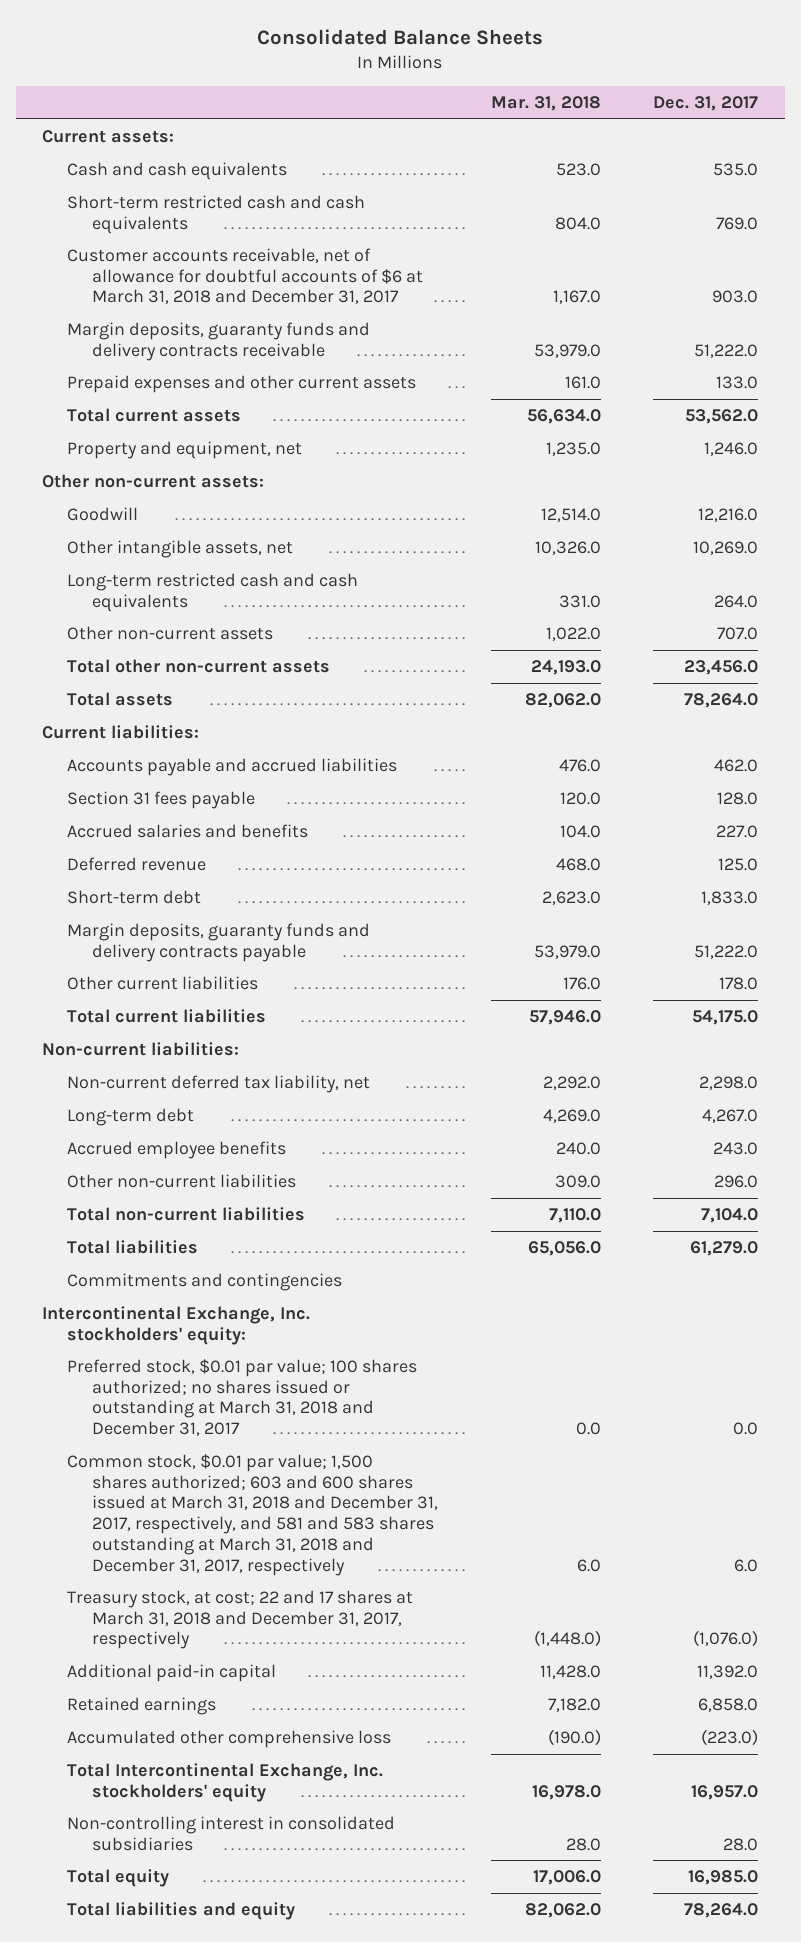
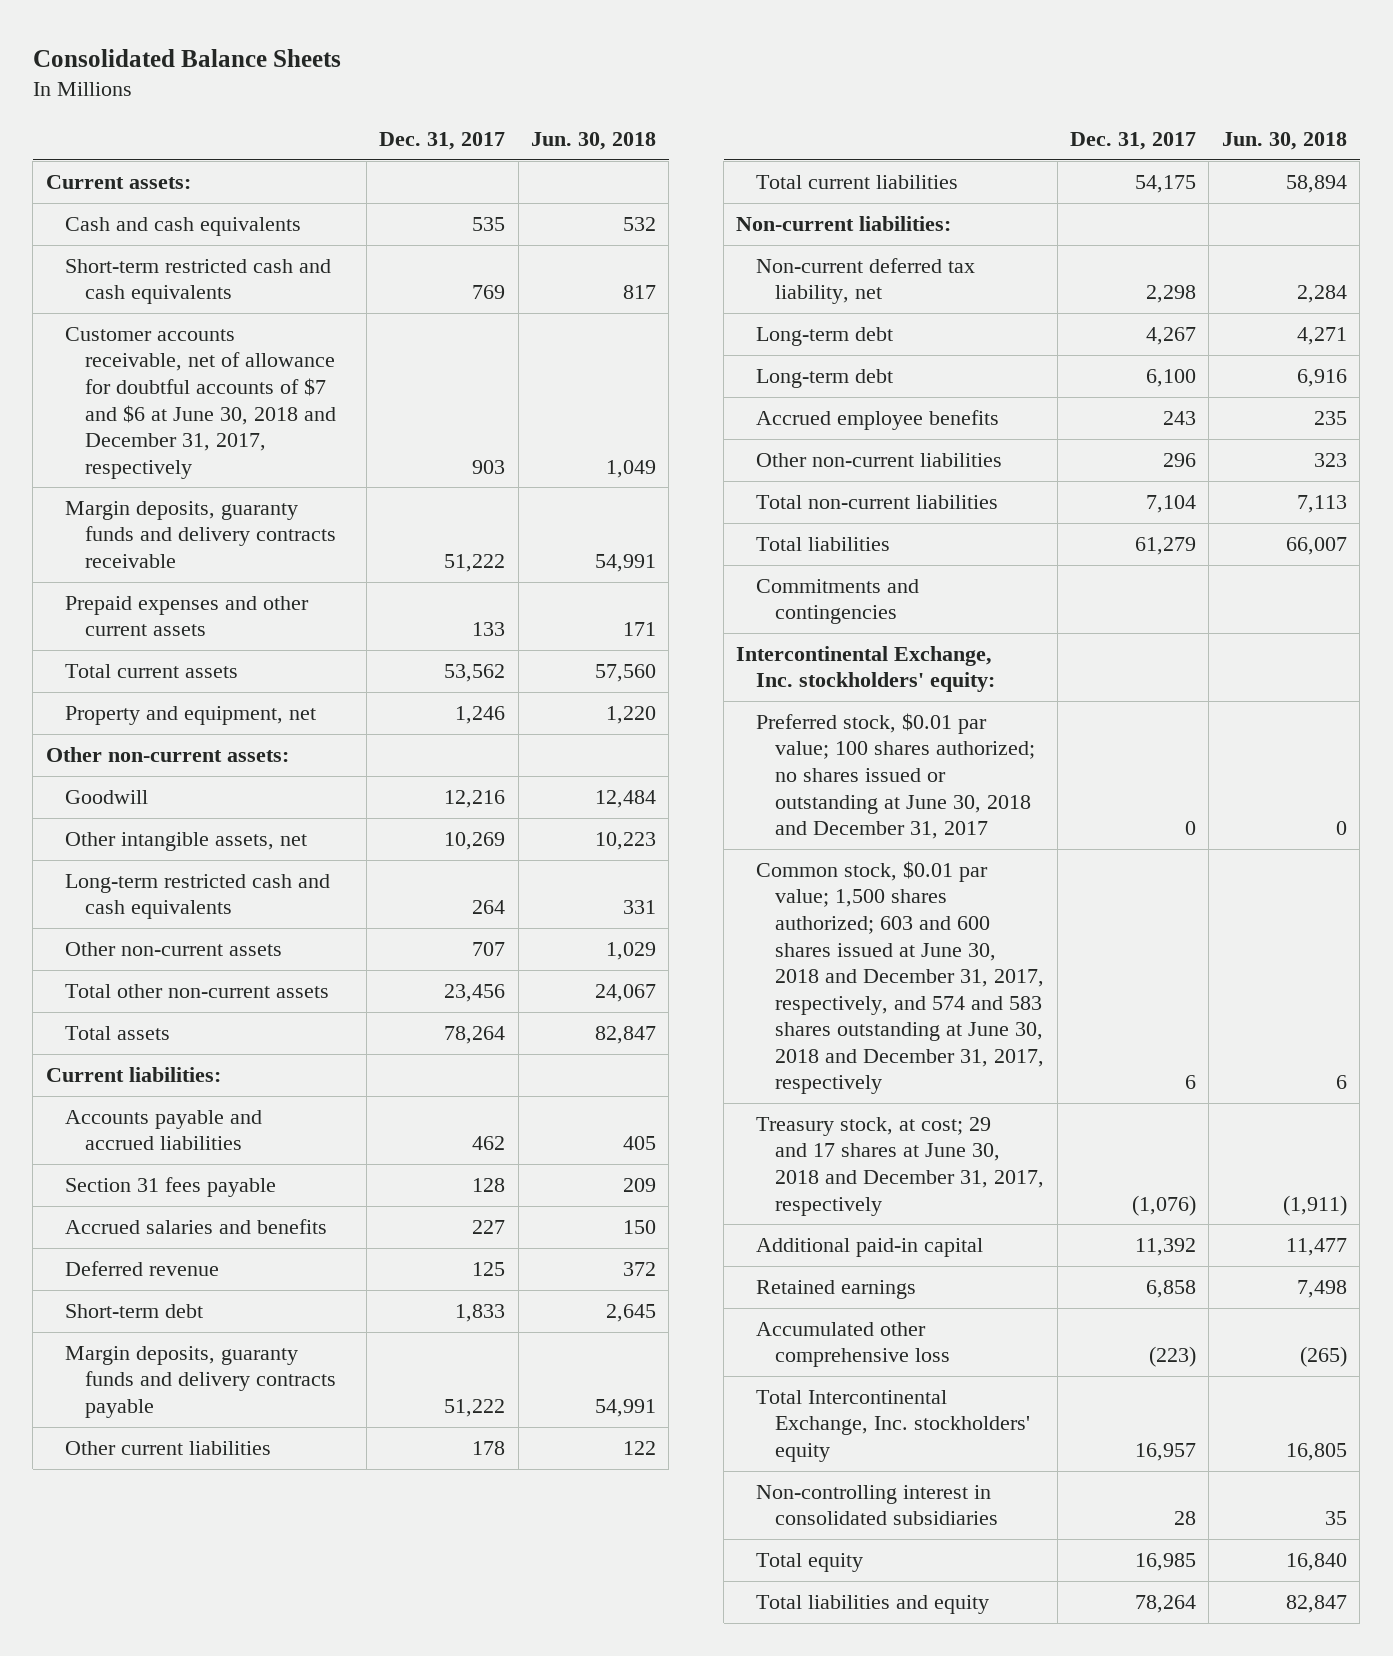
[490,96,601,112] Mar. 31, 2018 -> none
none -> [531,132,657,151] Jun. 30, 2018
[713,163,759,177] 535.0 -> [472,216,506,231] 535
[716,216,759,230] 769.0 -> [472,285,506,300] 769
[67,248,424,305] Customer accounts receivable, net of allowance for doubtful accounts of $6 at March 31, 2018 and December 31, 2017 -> [65,326,336,479] Customer accounts receivable, net of allowance for doubtful accounts of $7 and $6 at June 30, 2018 and December 31, 2017, respectively
[712,290,759,304] 903.0 -> [472,459,506,474] 903
[694,343,759,358] 51,222.0 -> [444,554,506,573] 51,222
[716,376,759,390] 133.0 -> [472,622,506,637] 133
[685,409,759,425] 53,562.0 -> [444,663,506,682] 53,562
[704,442,759,457] 1,246.0 -> [455,705,506,724] 1,246
[698,508,759,523] 12,216.0 -> [444,789,506,808] 12,216
[693,541,759,556] 10,269.0 -> [444,831,506,850] 10,269
[714,594,759,608] 264.0 -> [472,900,506,915] 264
[717,627,759,641] 707.0 -> [472,941,506,956] 707
[684,660,759,676] 23,456.0 -> [444,983,506,1002] 23,456
[684,693,759,709] 78,264.0 -> [444,1025,506,1044] 78,264
[714,759,759,773] 462.0 -> [472,1136,506,1151] 462
[717,792,759,806] 128.0 -> [472,1177,506,1192] 128
[716,825,759,839] 227.0 -> [472,1219,506,1234] 227
[718,858,759,872] 125.0 -> [472,1261,506,1276] 125
[701,891,759,906] 1,833.0 -> [455,1303,506,1322] 1,833
[694,944,759,959] 51,222.0 -> [444,1399,506,1418] 51,222
[719,977,759,991] 178.0 -> [472,1440,506,1455] 178
[692,1010,759,1026] 54,175.0 -> [1135,174,1197,193] 54,175
[699,1076,759,1091] 2,298.0 -> [1146,285,1197,304] 2,298
[702,1109,759,1124] 4,267.0 -> [1146,326,1197,345] 4,267
none -> [755,368,893,388] Long-term debt
[713,1142,759,1156] 243.0 -> [1163,410,1197,425] 243
[714,1175,759,1189] 296.0 -> [1163,452,1197,467] 296
[701,1208,759,1224] 7,104.0 -> [1146,494,1197,513] 7,104
[690,1241,759,1257] 61,279.0 -> [1135,536,1197,555] 61,279
[67,1359,418,1437] Preferred stock, $0.01 par value; 100 shares authorized; no shares issued or outstanding at March 31, 2018 and December 31, 2017 -> [755,712,1036,840] Preferred stock, $0.01 par value; 100 shares authorized; no shares issued or outstanding at June 30, 2018 and December 31, 2017
[733,1422,759,1436] 0.0 -> [1185,821,1197,836] 0
[67,1454,439,1576] Common stock, $0.01 par value; 1,500 shares authorized; 603 and 600 shares issued at March 31, 2018 and December 31, 2017, respectively, and 581 and 583 shares outstanding at March 31, 2018 and December 31, 2017, respectively -> [755,860,1045,1095] Common stock, $0.01 par value; 1,500 shares authorized; 603 and 600 shares issued at June 30, 2018 and December 31, 2017, respectively, and 574 and 583 shares outstanding at June 30, 2018 and December 31, 2017, respectively
[734,1558,759,1572] 6.0 -> [1185,1075,1197,1090] 6
[67,1590,414,1650] Treasury stock, at cost; 22 and 17 shares at March 31, 2018 and December 31, 2017, respectively -> [755,1116,1045,1216] Treasury stock, at cost; 29 and 17 shares at June 30, 2018 and December 31, 2017, respectively
[693,1630,759,1648] (1,076.0) -> [1132,1194,1197,1216] (1,076)
[697,1665,759,1680] 11,392.0 -> [1135,1237,1197,1256] 11,392
[698,1698,759,1713] 6,858.0 -> [1146,1279,1197,1298] 6,858
[701,1729,759,1747] (223.0) -> [1149,1346,1197,1368] (223)
[691,1784,759,1800] 16,957.0 -> [1135,1443,1197,1462] 16,957
[723,1837,759,1851] 28.0 -> [1174,1511,1197,1526] 28
[688,1870,759,1886] 16,985.0 -> [1135,1552,1197,1571] 16,985
[684,1903,759,1919] 78,264.0 -> [1135,1594,1197,1613] 78,264

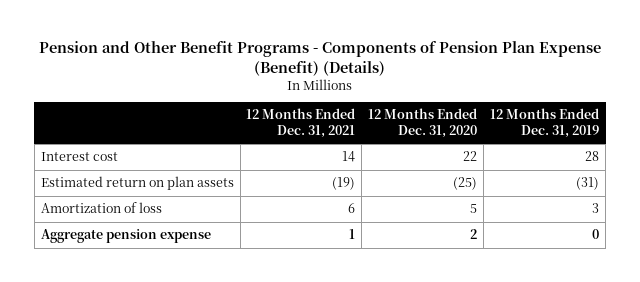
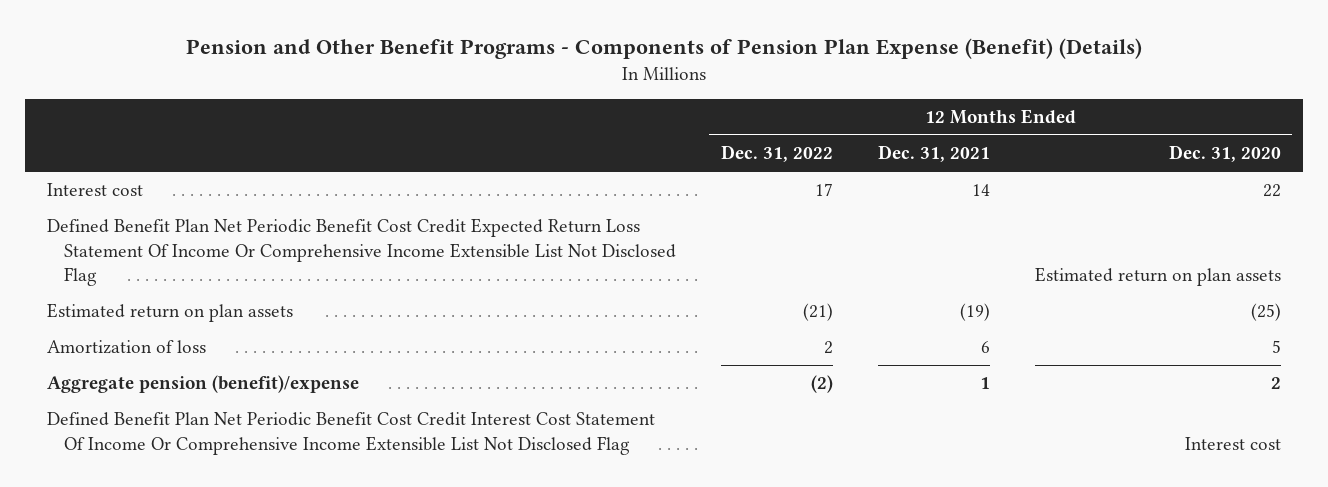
[490,108,600,139] 12 Months Ended Dec. 31, 2019 -> none
none -> [720,145,833,163] Dec. 31, 2022
none -> [47,218,676,287] Defined Benefit Plan Net Periodic Benefit Cost Credit Expected Return Loss Statement Of Income Or Comprehensive Income Extensible List Not Disclosed Flag
[40,229,211,244] Aggregate pension expense -> [47,375,360,394] Aggregate pension (benefit)/expense
none -> [47,412,656,455] Defined Benefit Plan Net Periodic Benefit Cost Credit Interest Cost Statement Of Income Or Comprehensive Income Extensible List Not Disclosed Flag

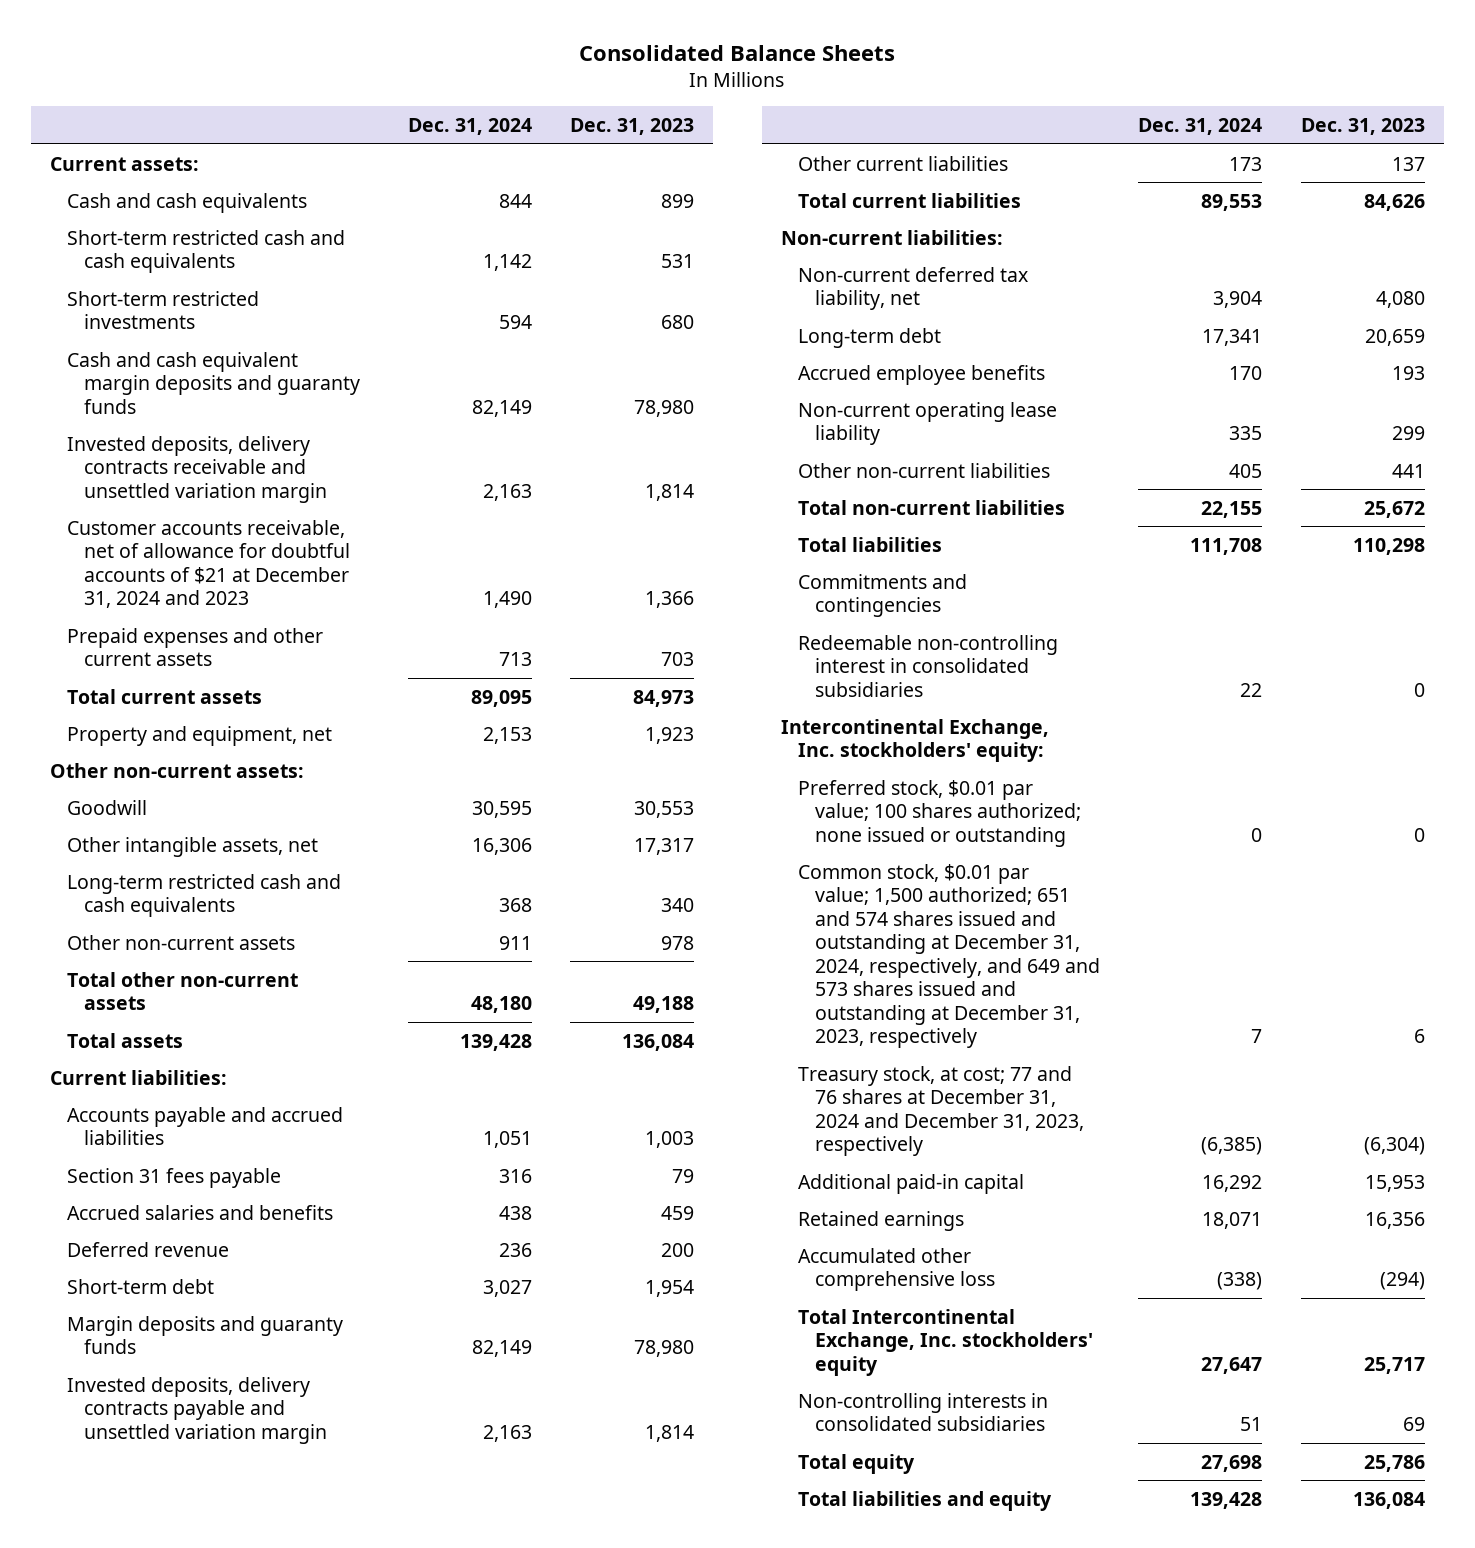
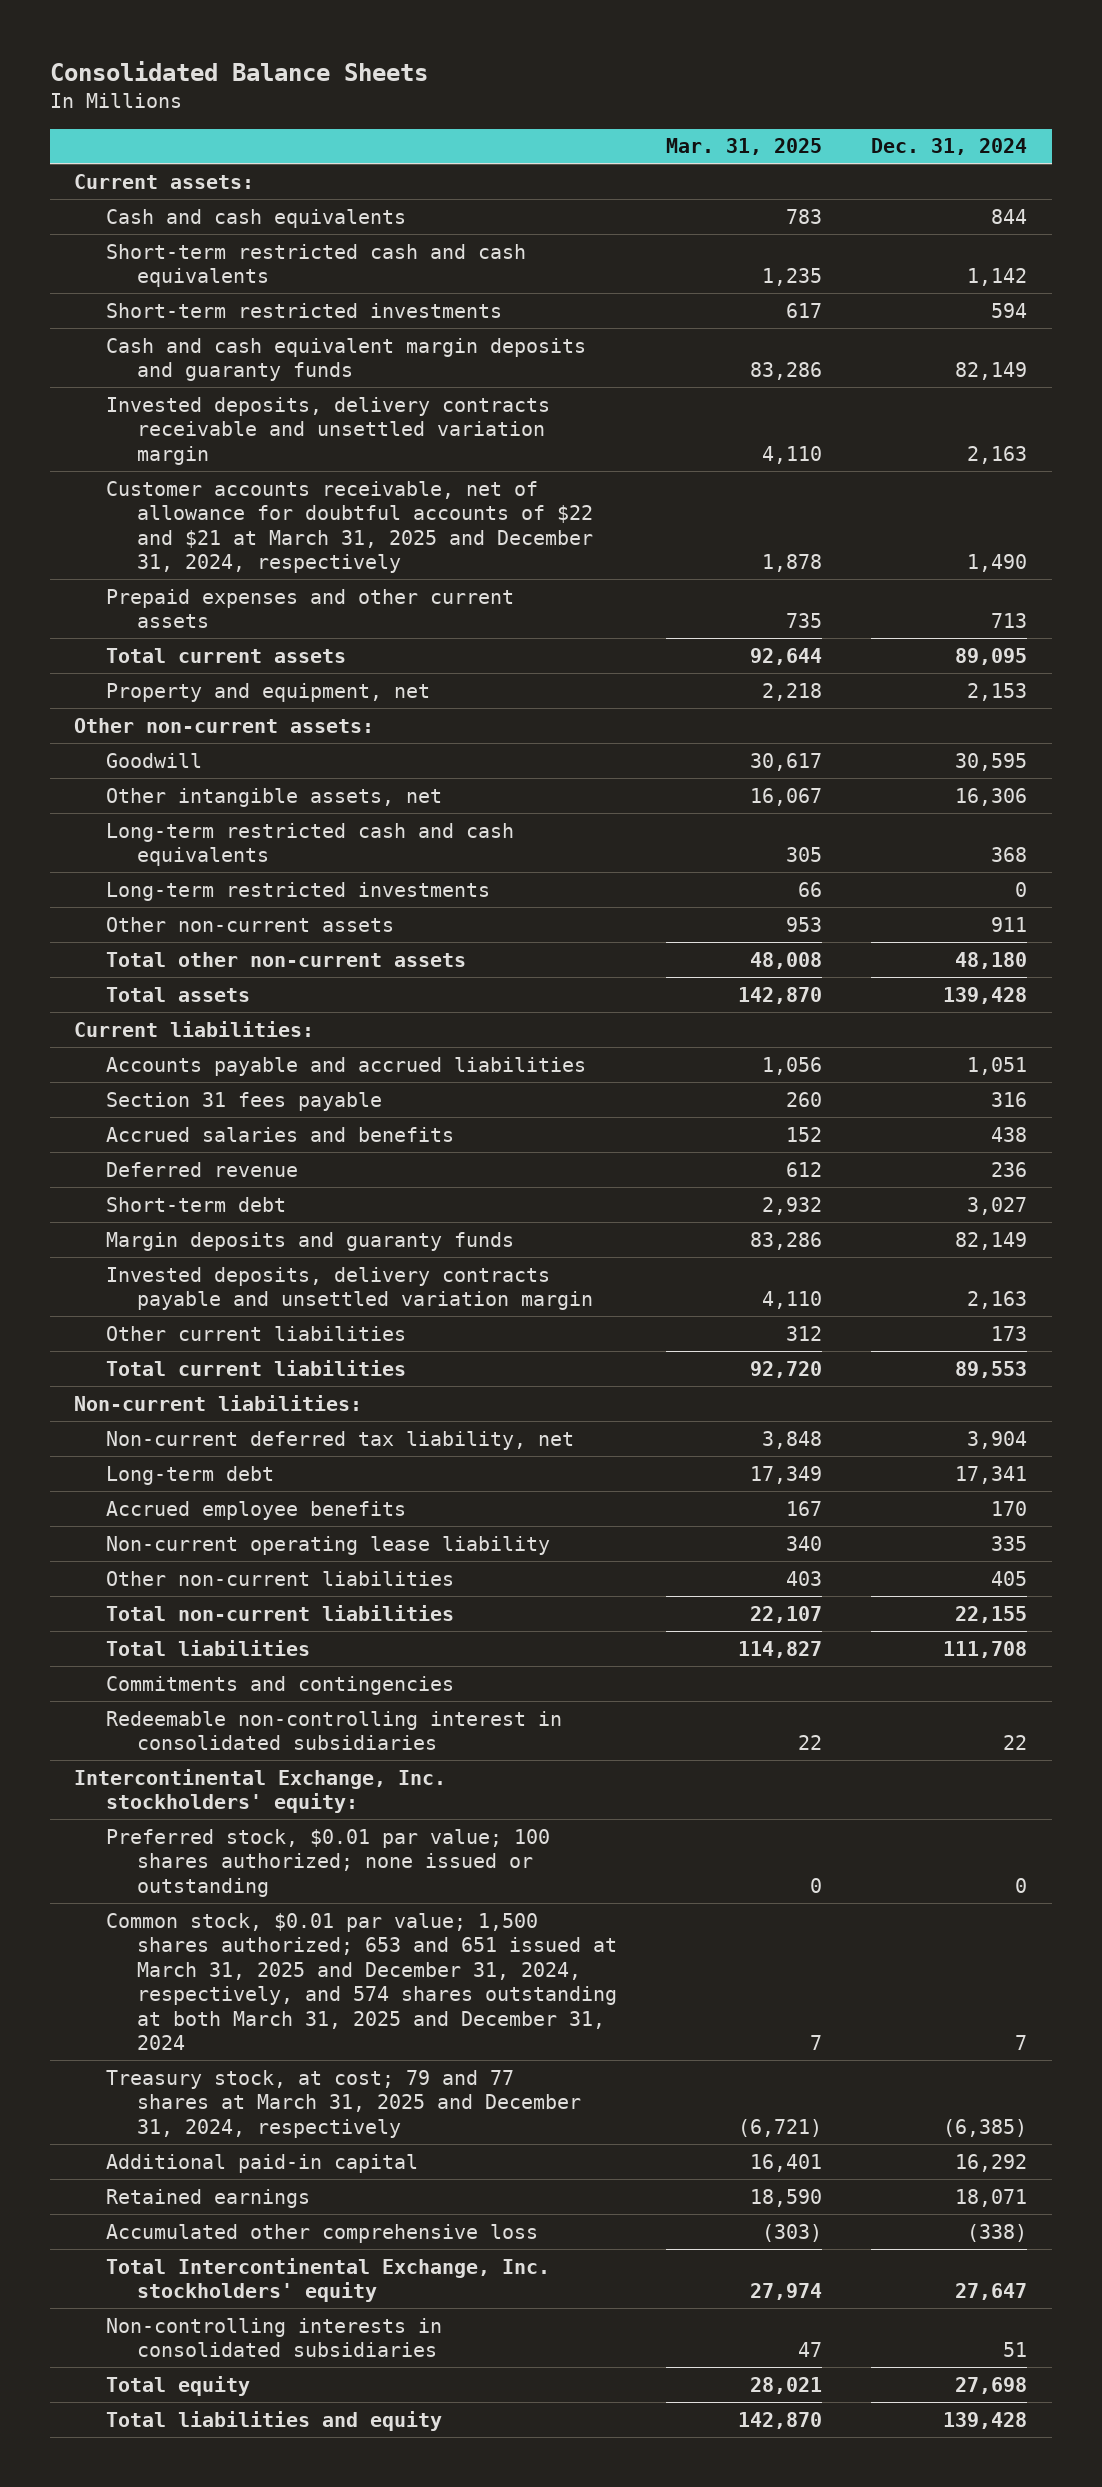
[570,118,695,136] Dec. 31, 2023 -> none
none -> [666,138,823,156] Mar. 31, 2025
[67,519,351,609] Customer accounts receivable, net of allowance for doubtful accounts of $21 at December 31, 2024 and 2023 -> [105,480,594,574] Customer accounts receivable, net of allowance for doubtful accounts of $22 and $21 at March 31, 2025 and December 31, 2024, respectively
none -> [105,881,490,901] Long-term restricted investments
[797,863,1100,1049] Common stock, $0.01 par value; 1,500 authorized; 651 and 574 shares issued and outstanding at December 31, 2024, respectively, and 649 and 573 shares issued and outstanding at December 31, 2023, respectively -> [105,1912,618,2051] Common stock, $0.01 par value; 1,500 shares authorized; 653 and 651 issued at March 31, 2025 and December 31, 2024, respectively, and 574 shares outstanding at both March 31, 2025 and December 31, 2024
[797,1065,1084,1157] Treasury stock, at cost; 77 and 76 shares at December 31, 2024 and December 31, 2023, respectively -> [105,2069,582,2138] Treasury stock, at cost; 79 and 77 shares at March 31, 2025 and December 31, 2024, respectively

